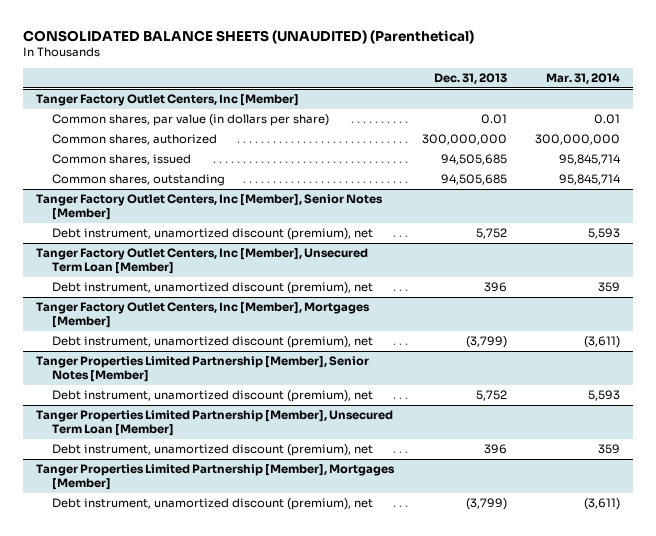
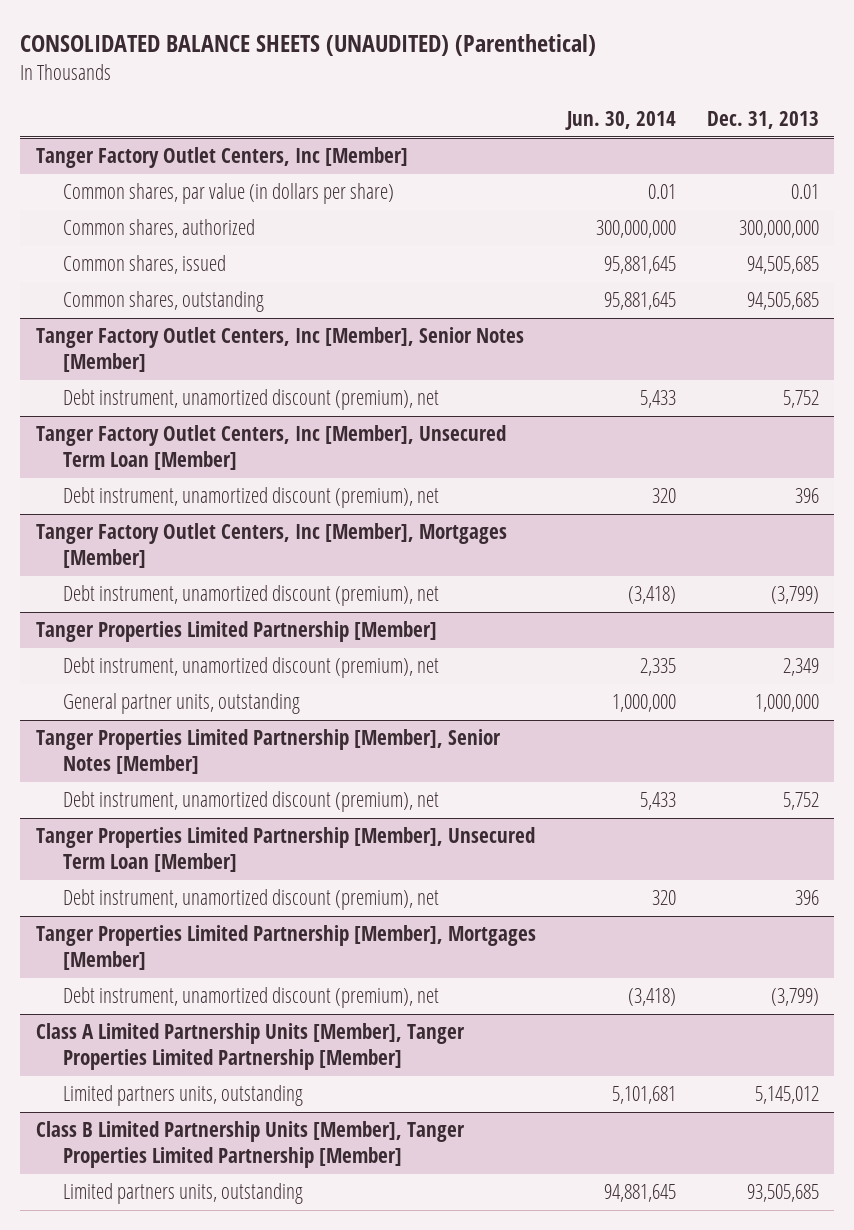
[545,72,620,84] Mar. 31, 2014 -> none
none -> [564,111,676,131] Jun. 30, 2014
none -> [35,621,437,643] Tanger Properties Limited Partnership [Member]
none -> [62,657,439,679] Debt instrument, unamortized discount (premium), net
none -> [62,693,300,715] General partner units, outstanding
none -> [35,1023,465,1071] Class A Limited Partnership Units [Member], Tanger Properties Limited Partnership [Member]
none -> [62,1085,303,1107] Limited partners units, outstanding
none -> [35,1121,465,1169] Class B Limited Partnership Units [Member], Tanger Properties Limited Partnership [Member]
none -> [62,1183,303,1205] Limited partners units, outstanding

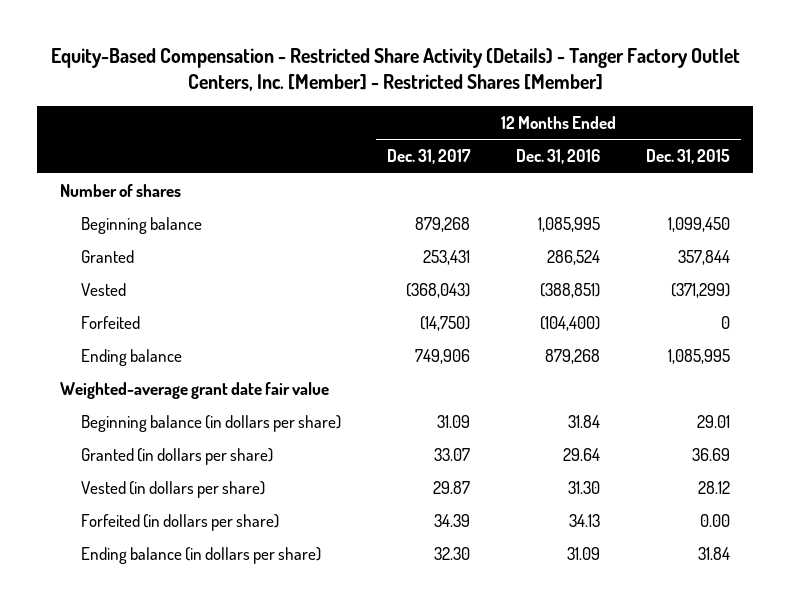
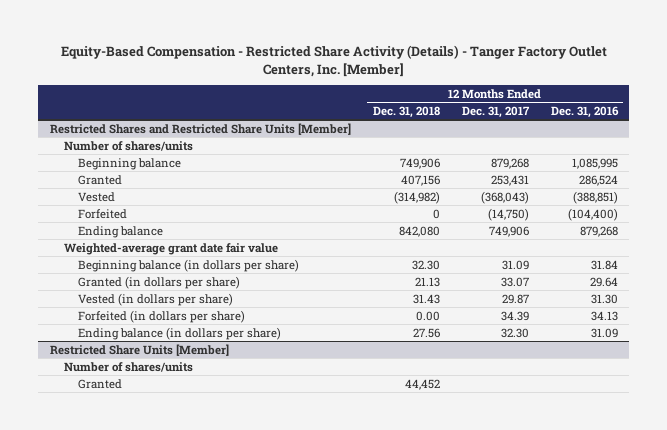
[50,48,740,92] Equity-Based Compensation - Restricted Share Activity (Details) - Tanger Factory Outlet Centers, Inc. [Member] - Restricted Shares [Member] -> [60,45,607,77] Equity-Based Compensation - Restricted Share Activity (Details) - Tanger Factory Outlet Centers, Inc. [Member]
[645,149,730,165] Dec. 31, 2015 -> none
none -> [372,105,440,118] Dec. 31, 2018
none -> [49,122,351,135] Restricted Shares and Restricted Share Units [Member]
[59,183,181,197] Number of shares -> [63,140,193,151] Number of shares/units
none -> [49,343,229,356] Restricted Share Units [Member]
none -> [63,361,193,372] Number of shares/units
none -> [78,378,123,389] Granted

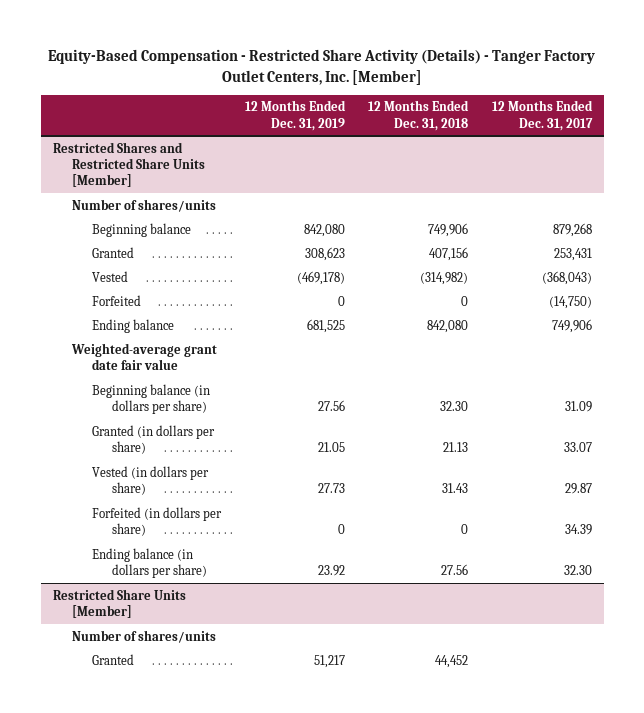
[550,105,619,118] Dec. 31, 2016 -> none
none -> [244,100,346,131] 12 Months Ended Dec. 31, 2019
[415,310,440,321] 0.00 -> [461,523,469,534] 0

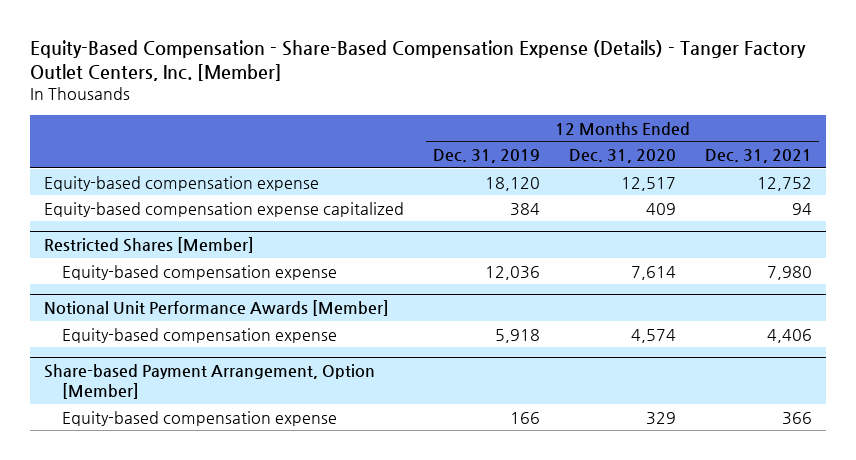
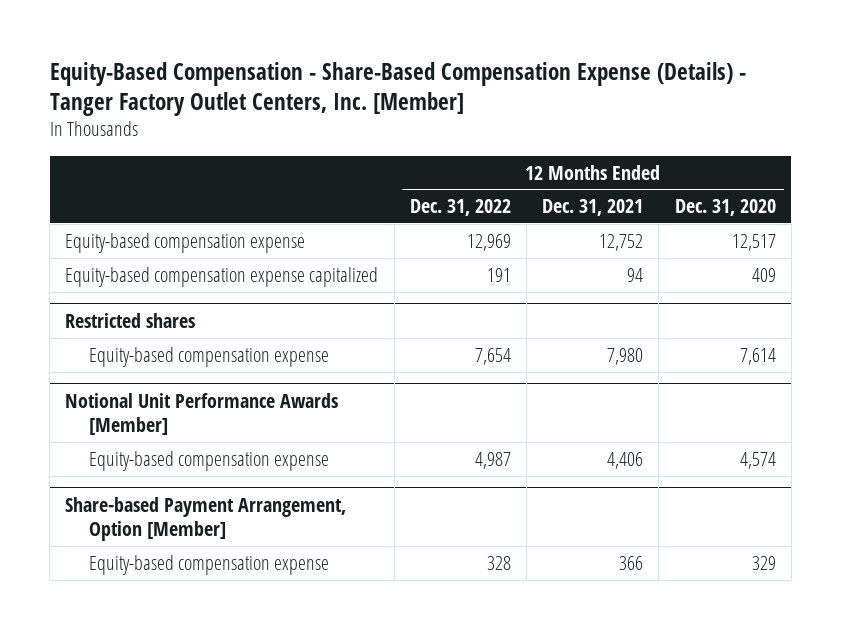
[433,149,541,164] Dec. 31, 2019 -> none
none -> [409,199,511,217] Dec. 31, 2022
[44,236,255,253] Restricted Shares [Member] -> [65,312,196,328] Restricted shares

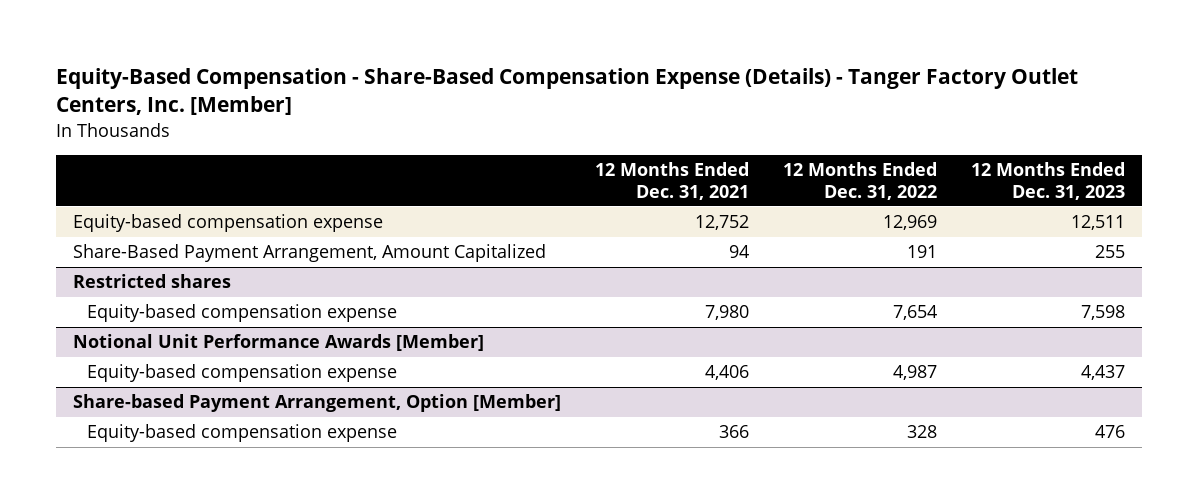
[674,199,776,217] Dec. 31, 2020 -> none
none -> [971,161,1126,200] 12 Months Ended Dec. 31, 2023
[65,266,379,287] Equity-based compensation expense capitalized -> [72,244,546,263] Share-Based Payment Arrangement, Amount Capitalized

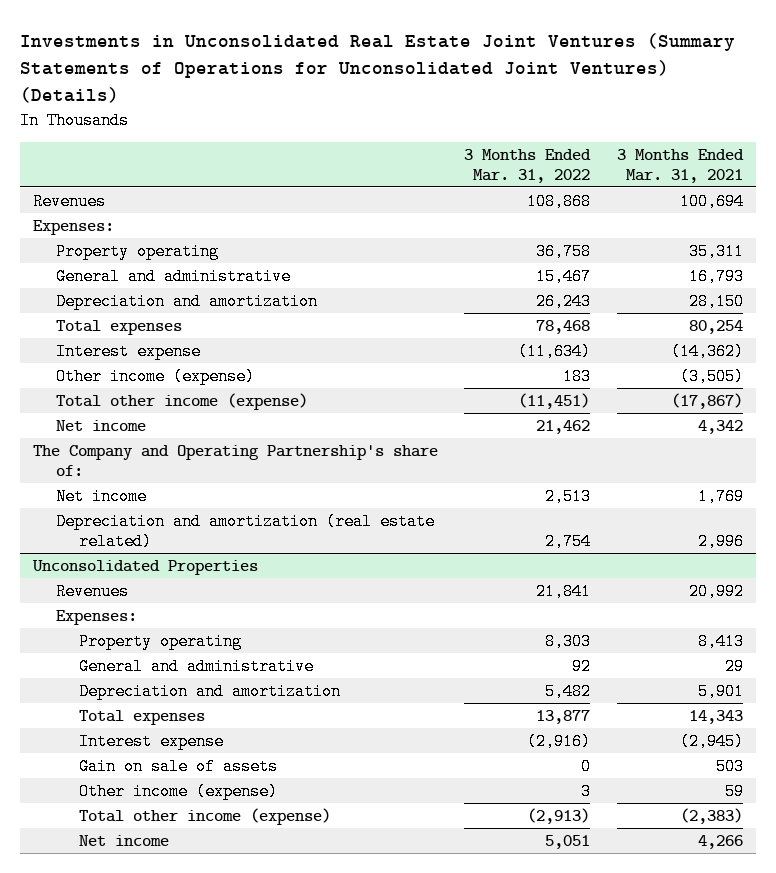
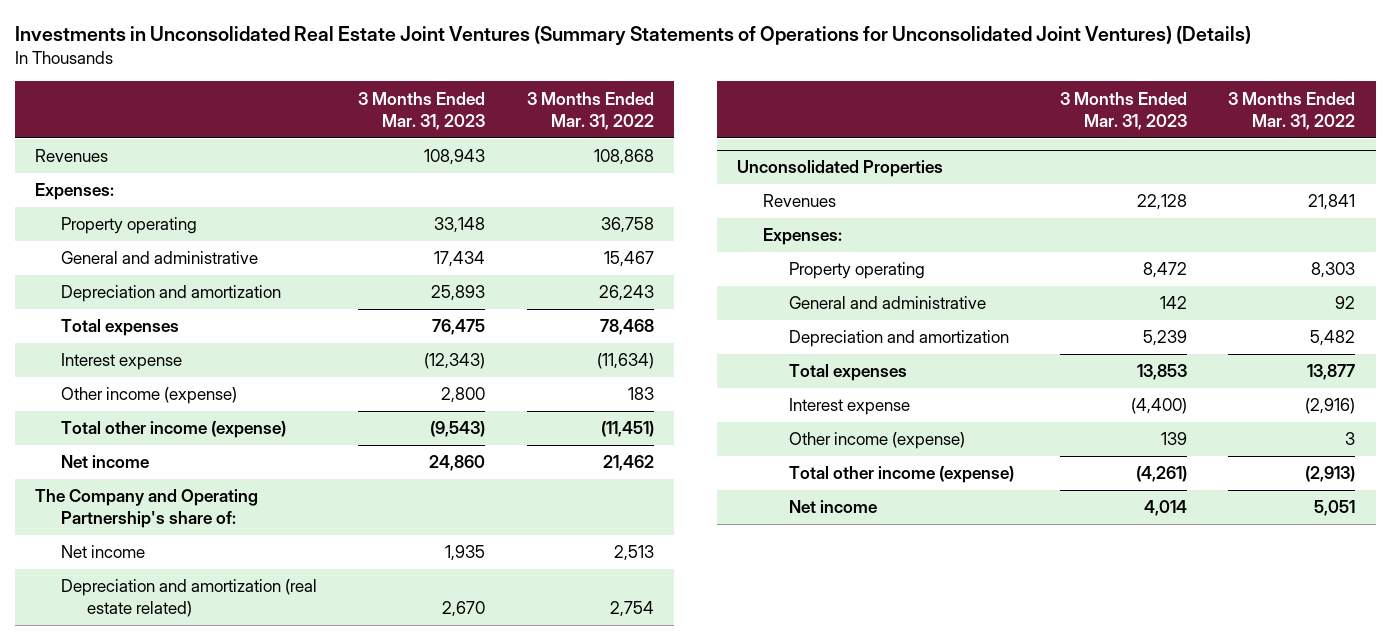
[616,148,744,183] 3 Months Ended Mar. 31, 2021 -> none
none -> [358,91,486,130] 3 Months Ended Mar. 31, 2023
[79,757,279,775] Gain on sale of assets -> none

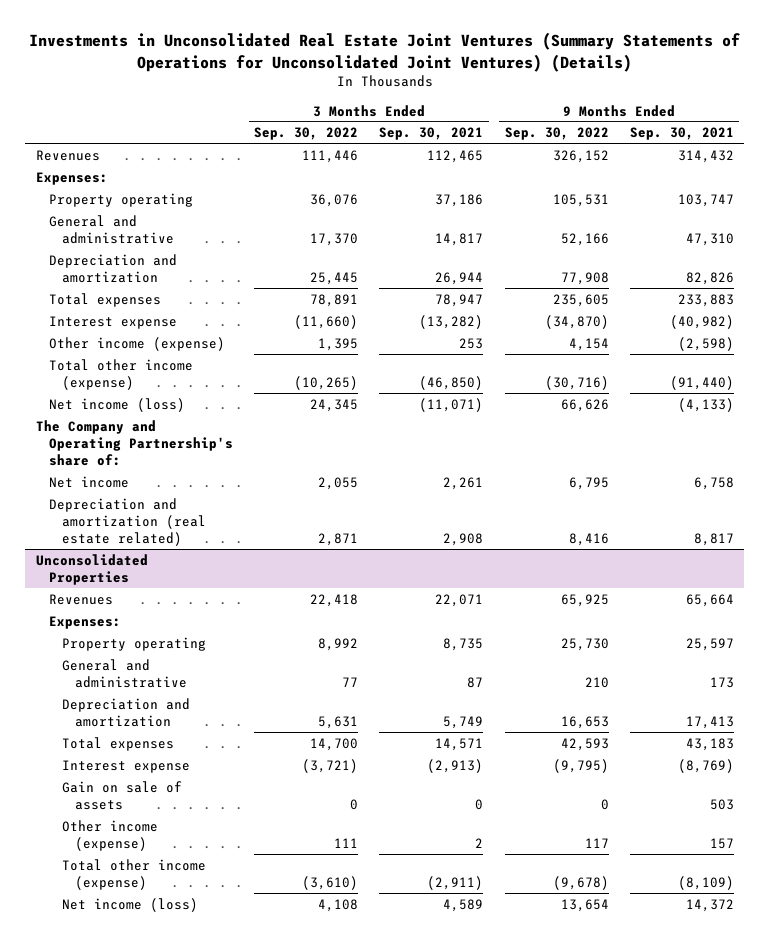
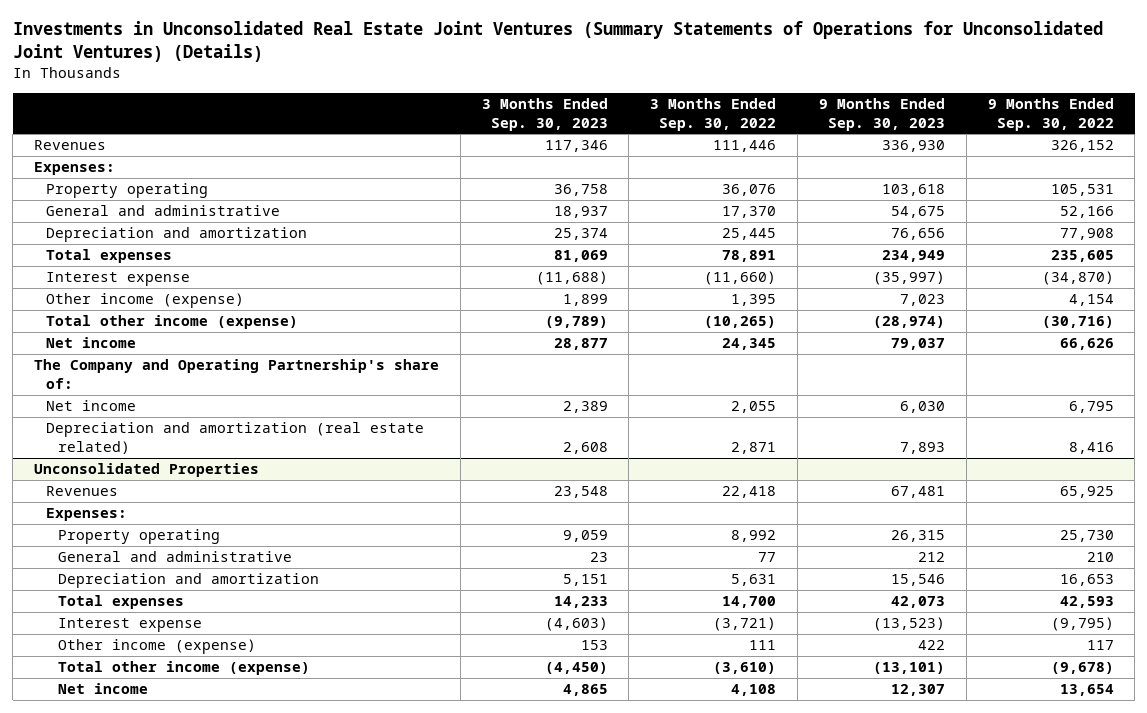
[379,127,484,141] Sep. 30, 2021 -> none
[629,127,734,141] Sep. 30, 2021 -> none
none -> [481,97,608,131] 3 Months Ended Sep. 30, 2023
none -> [818,97,945,131] 9 Months Ended Sep. 30, 2023
[48,397,185,412] Net income (loss) -> [45,337,136,349] Net income
[61,780,182,810] Gain on sale of assets -> none
[61,897,198,912] Net income (loss) -> [57,683,148,695] Net income

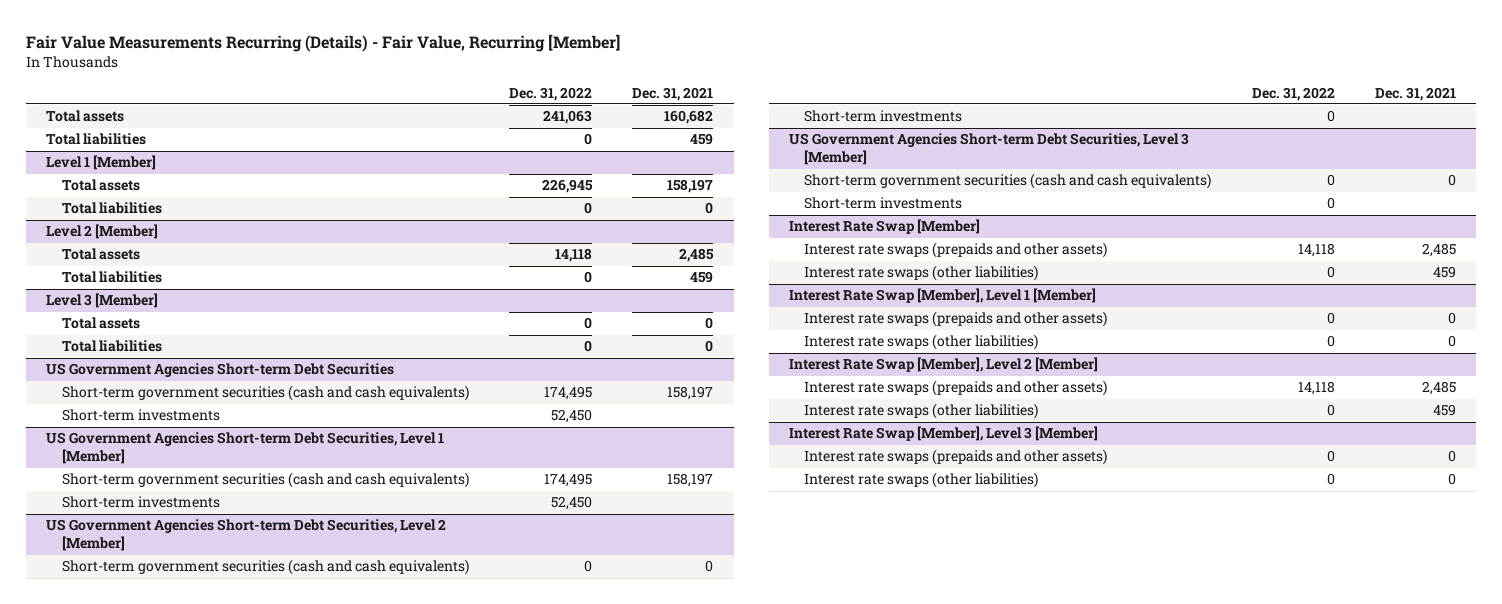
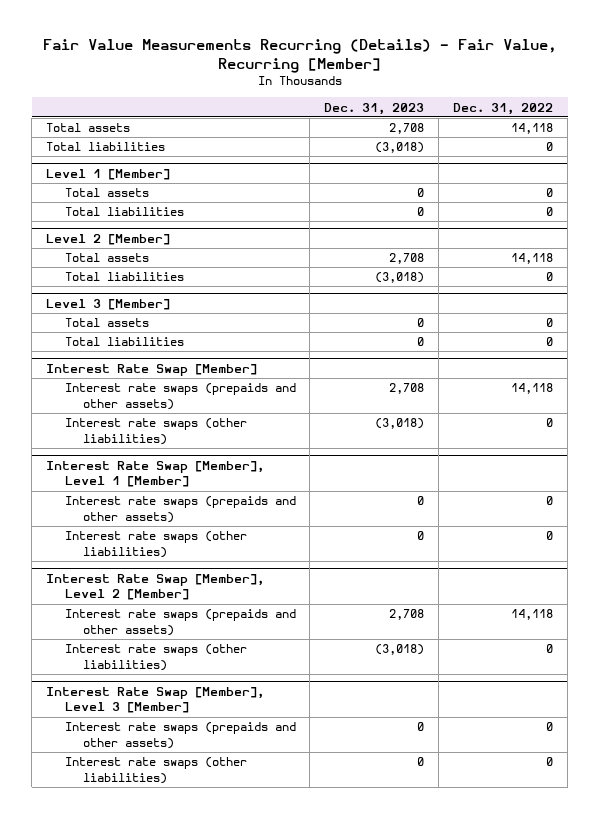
[632,86,714,101] Dec. 31, 2021 -> none
none -> [324,102,425,115] Dec. 31, 2023
[543,110,593,125] 241,063 -> [511,123,554,135] 14,118
[542,179,594,194] 226,945 -> [546,188,554,198] 0
[46,363,395,378] US Government Agencies Short-term Debt Securities -> none
[61,385,469,402] Short-term government securities (cash and cash equivalents) -> none
[61,409,220,422] Short-term investments -> none
[46,432,445,465] US Government Agencies Short-term Debt Securities, Level 1 [Member] -> none
[61,472,469,489] Short-term government securities (cash and cash equivalents) -> none
[61,496,220,509] Short-term investments -> none
[46,519,447,552] US Government Agencies Short-term Debt Securities, Level 2 [Member] -> none
[61,559,469,576] Short-term government securities (cash and cash equivalents) -> none
[804,110,963,123] Short-term investments -> none
[788,133,1189,166] US Government Agencies Short-term Debt Securities, Level 3 [Member] -> none
[804,173,1212,190] Short-term government securities (cash and cash equivalents) -> none
[804,197,963,210] Short-term investments -> none

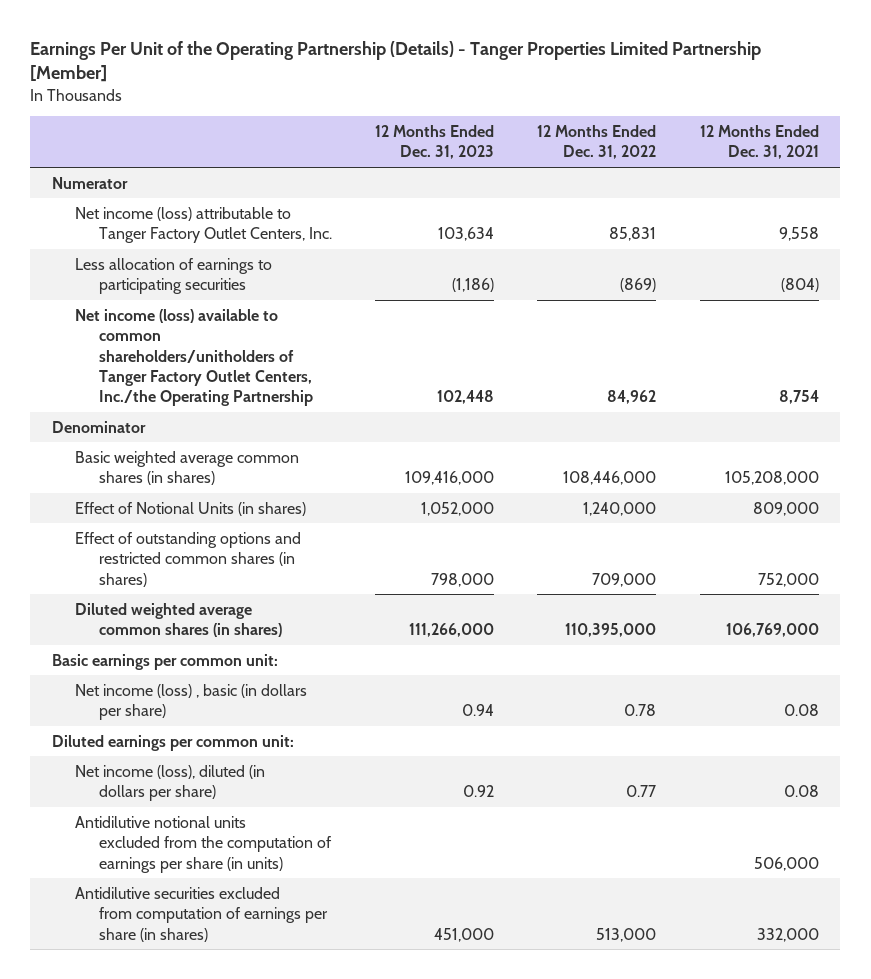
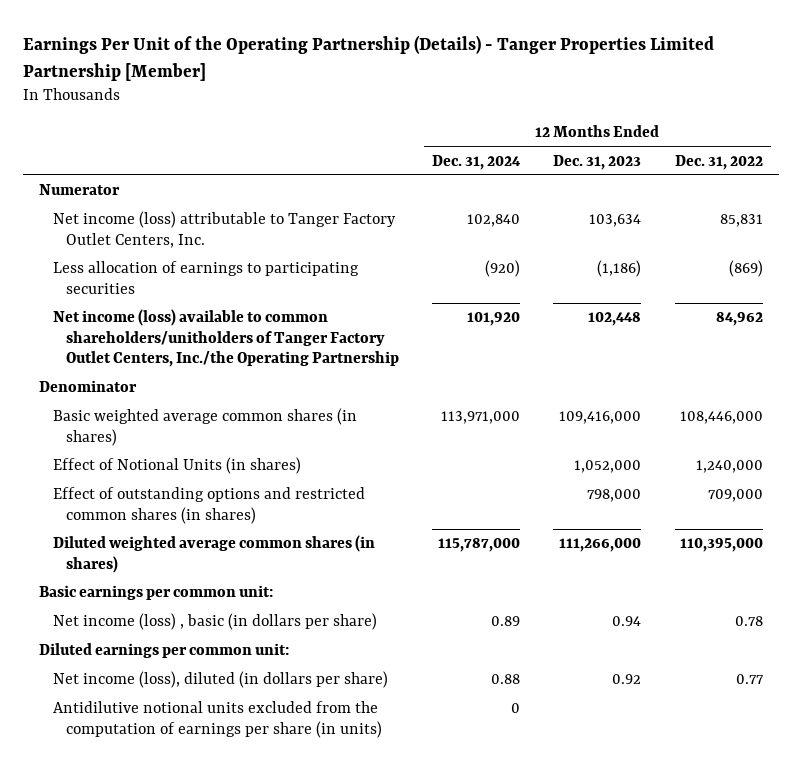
[699,125,819,160] 12 Months Ended Dec. 31, 2021 -> none
none -> [432,154,522,170] Dec. 31, 2024
[75,886,328,942] Antidilutive securities excluded from computation of earnings per share (in shares) -> none

